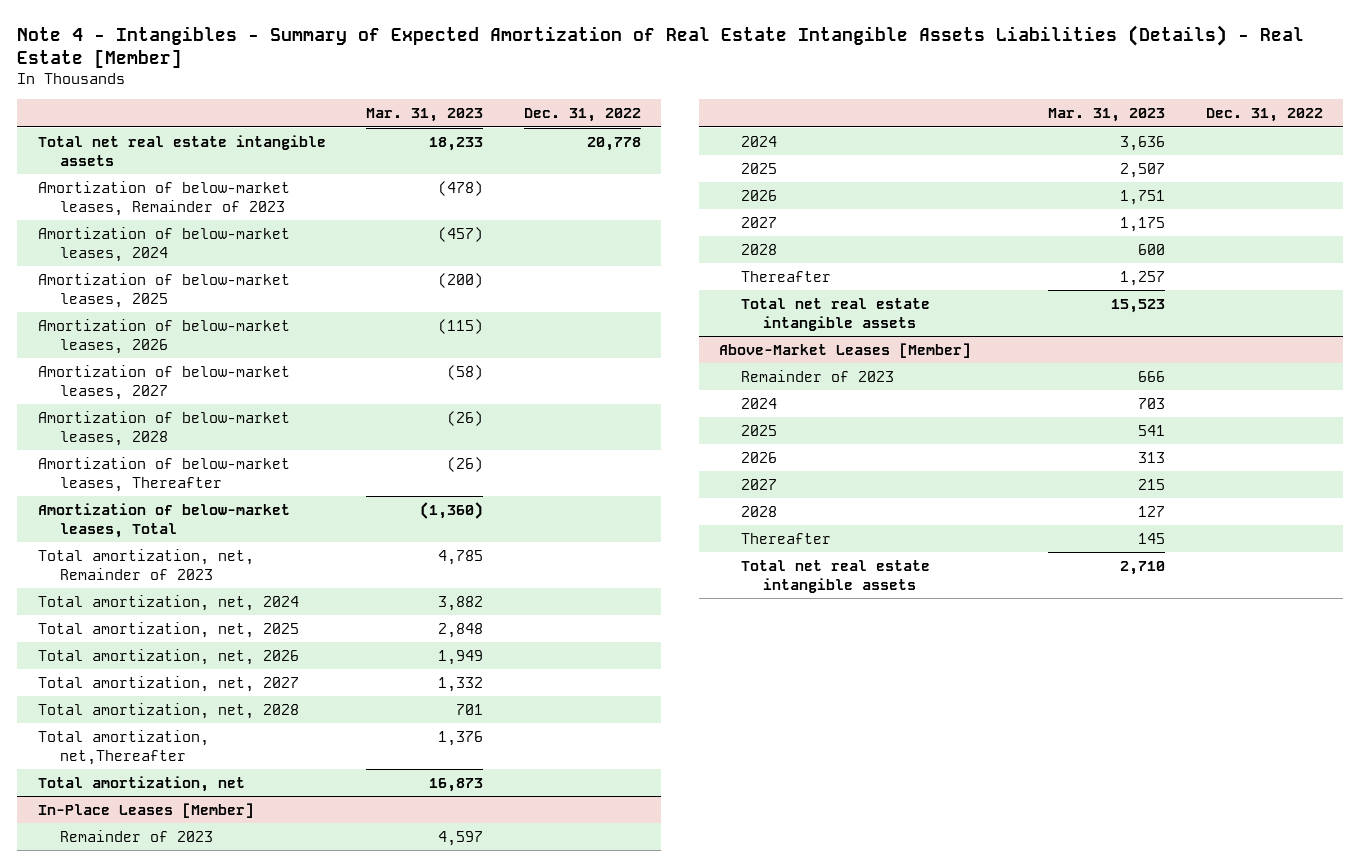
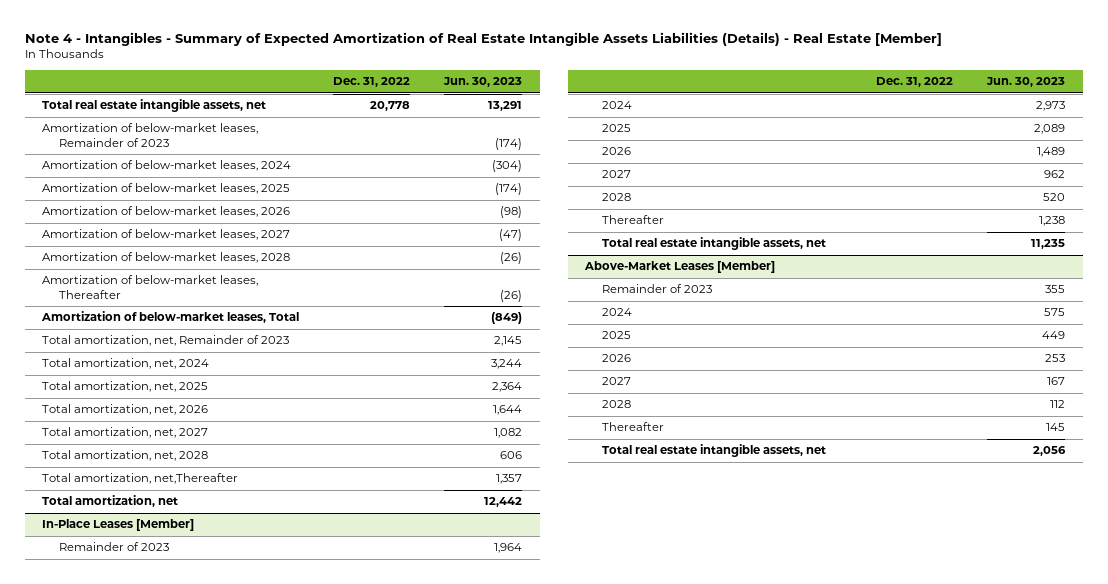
[366,108,484,123] Mar. 31, 2023 -> none
none -> [443,77,523,88] Jun. 30, 2023
[37,134,326,166] Total net real estate intangible assets -> [42,99,267,113] Total real estate intangible assets, net
[741,297,931,331] Total net real estate intangible assets -> [602,237,827,251] Total real estate intangible assets, net
[741,559,931,593] Total net real estate intangible assets -> [602,444,827,458] Total real estate intangible assets, net

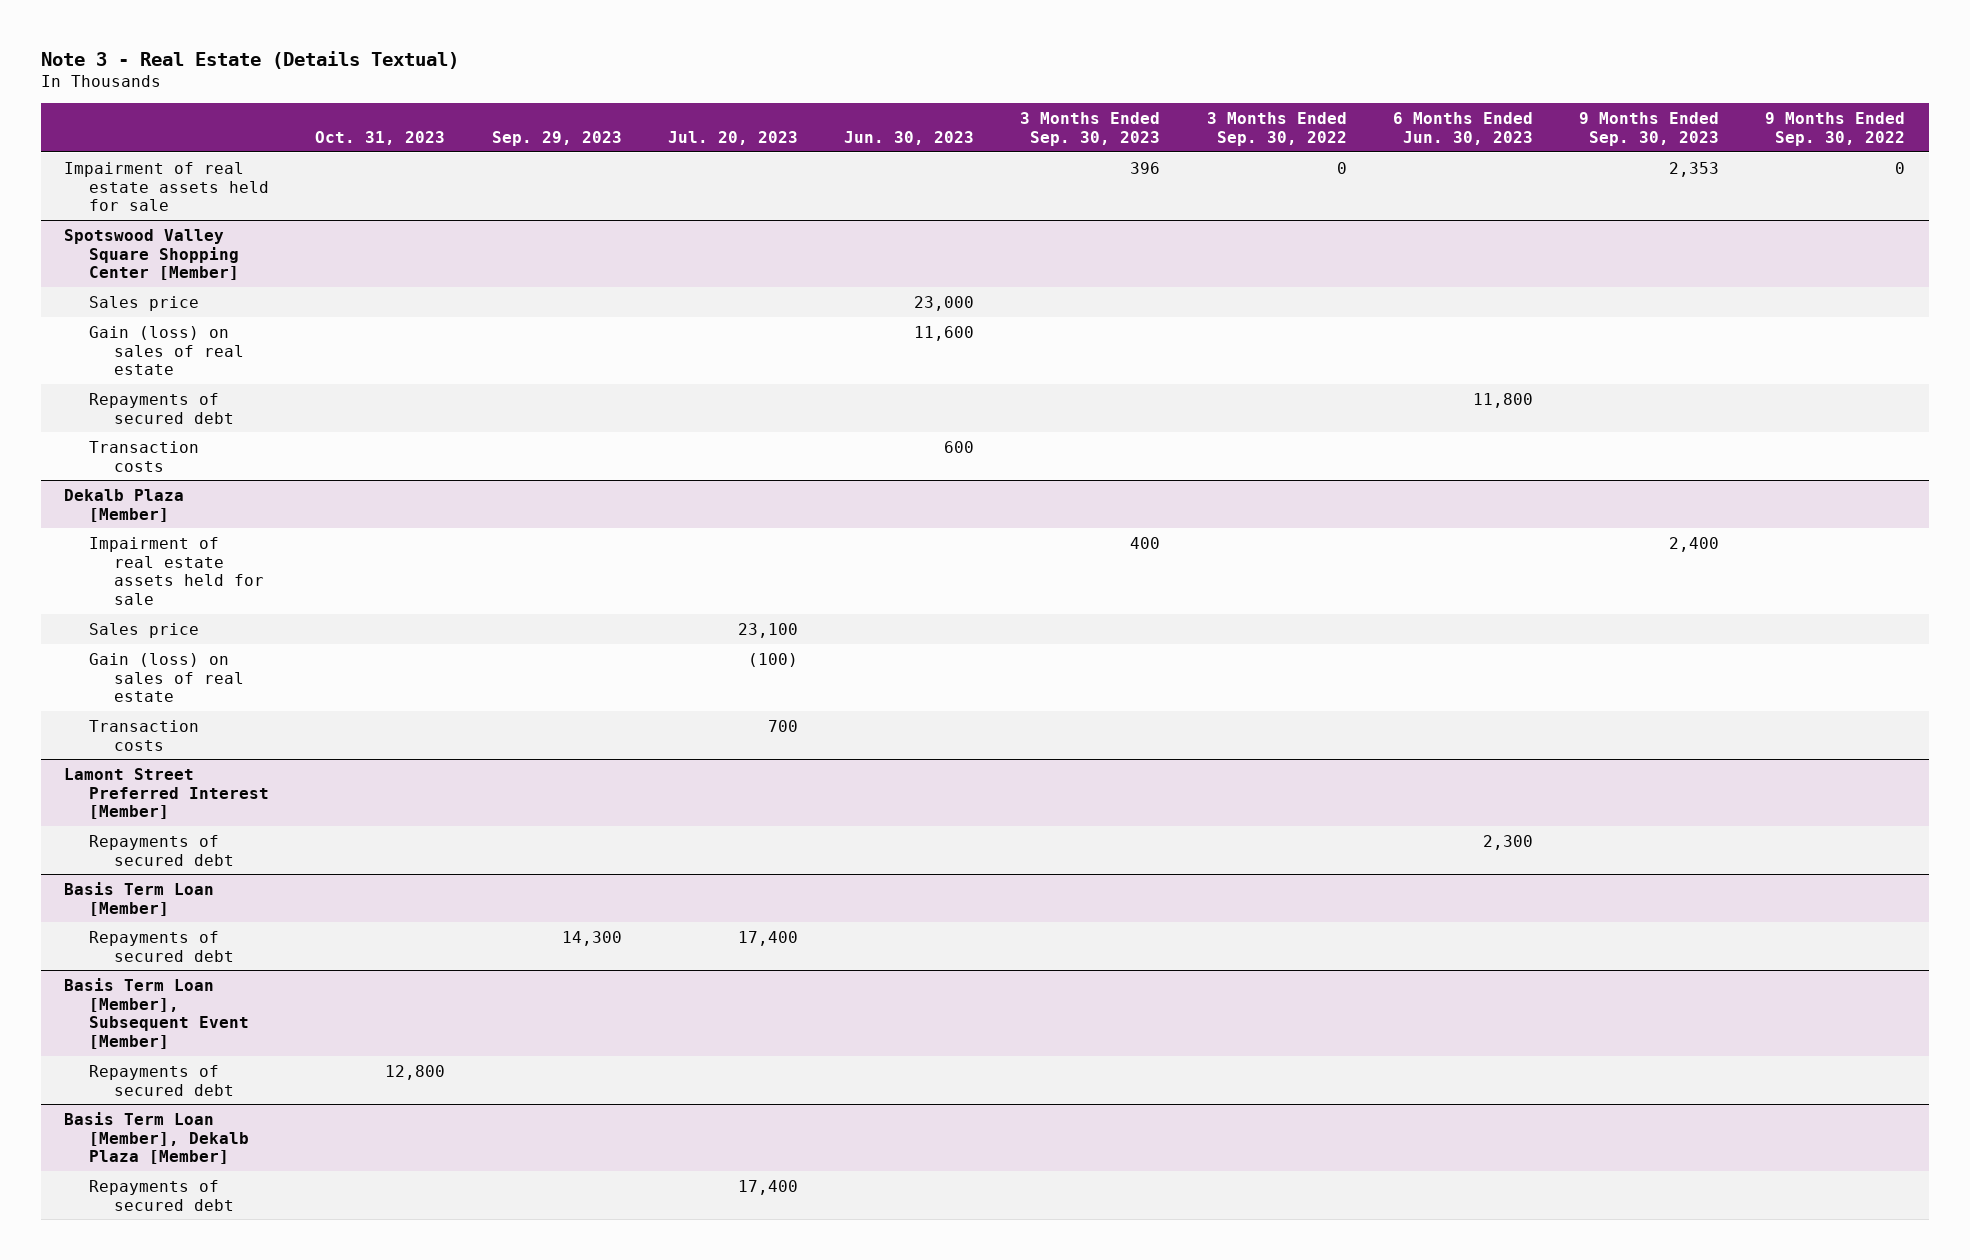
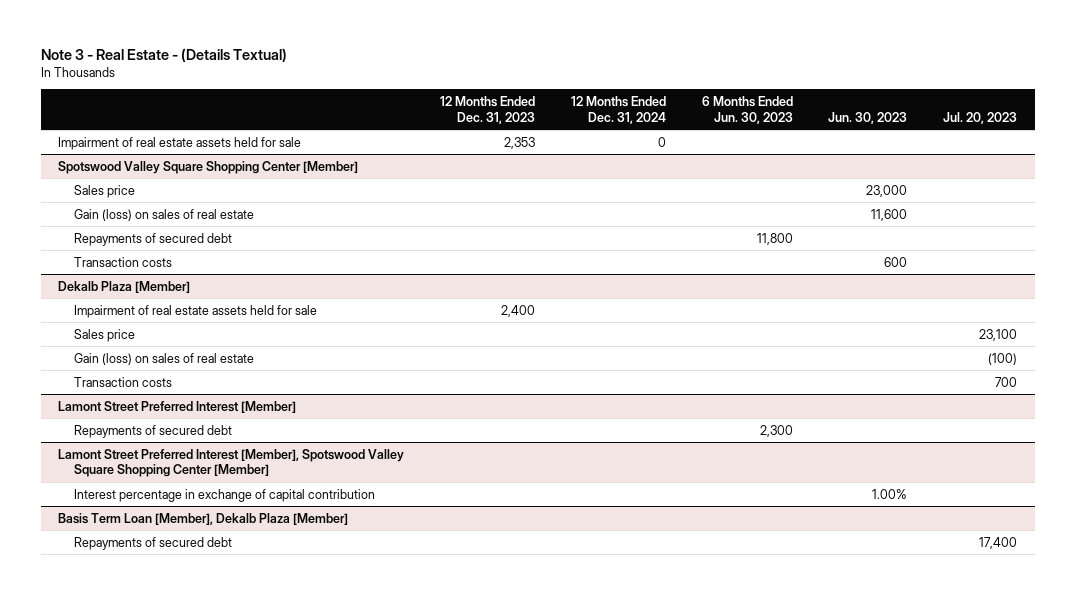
[41,50,460,69] Note 3 - Real Estate (Details Textual) -> [40,47,287,62] Note 3 - Real Estate - (Details Textual)
[315,130,446,145] Oct. 31, 2023 -> none
[491,130,622,146] Sep. 29, 2023 -> none
[1020,112,1161,146] 3 Months Ended Sep. 30, 2023 -> none
[1206,112,1347,146] 3 Months Ended Sep. 30, 2022 -> none
[1579,112,1720,146] 9 Months Ended Sep. 30, 2023 -> none
[1765,112,1906,146] 9 Months Ended Sep. 30, 2022 -> none
none -> [440,96,536,124] 12 Months Ended Dec. 31, 2023
none -> [570,96,666,124] 12 Months Ended Dec. 31, 2024
[64,881,215,916] Basis Term Loan [Member] -> none
[89,930,235,962] Repayments of secured debt -> none
[64,977,250,1050] Basis Term Loan [Member], Subsequent Event [Member] -> none
[89,1064,235,1096] Repayments of secured debt -> none
none -> [58,448,405,478] Lamont Street Preferred Interest [Member], Spotswood Valley Square Shopping Center [Member]
none -> [73,488,375,502] Interest percentage in exchange of capital contribution

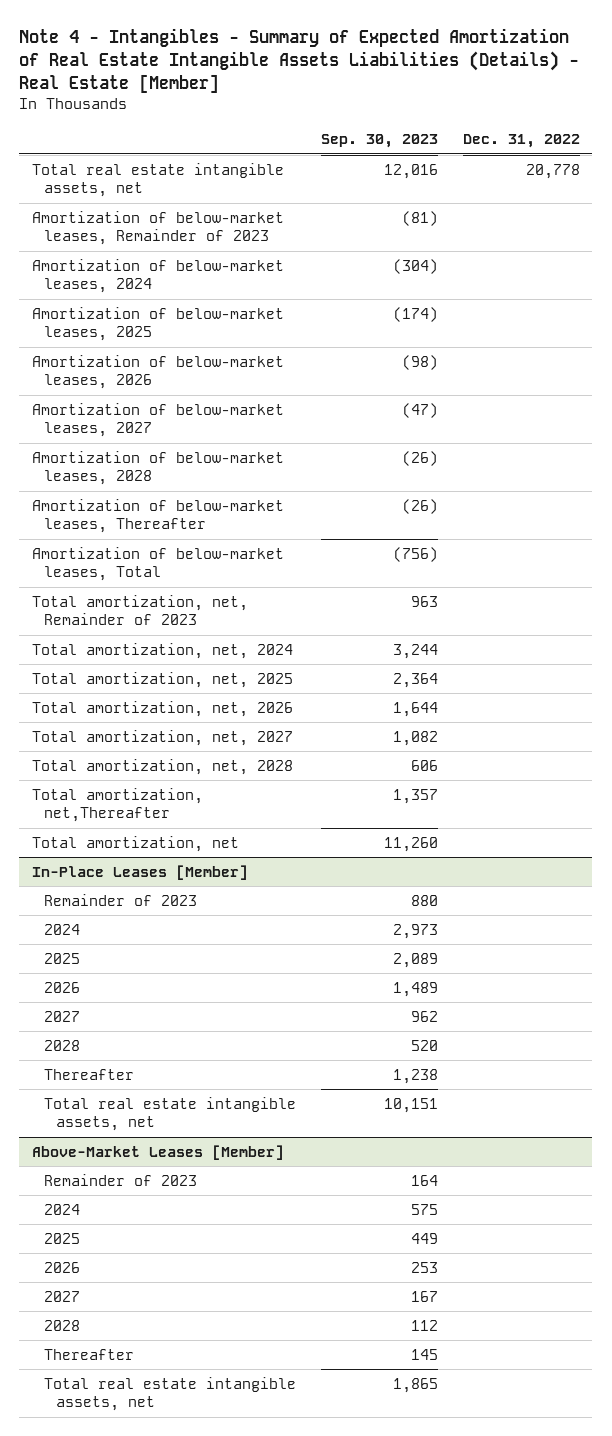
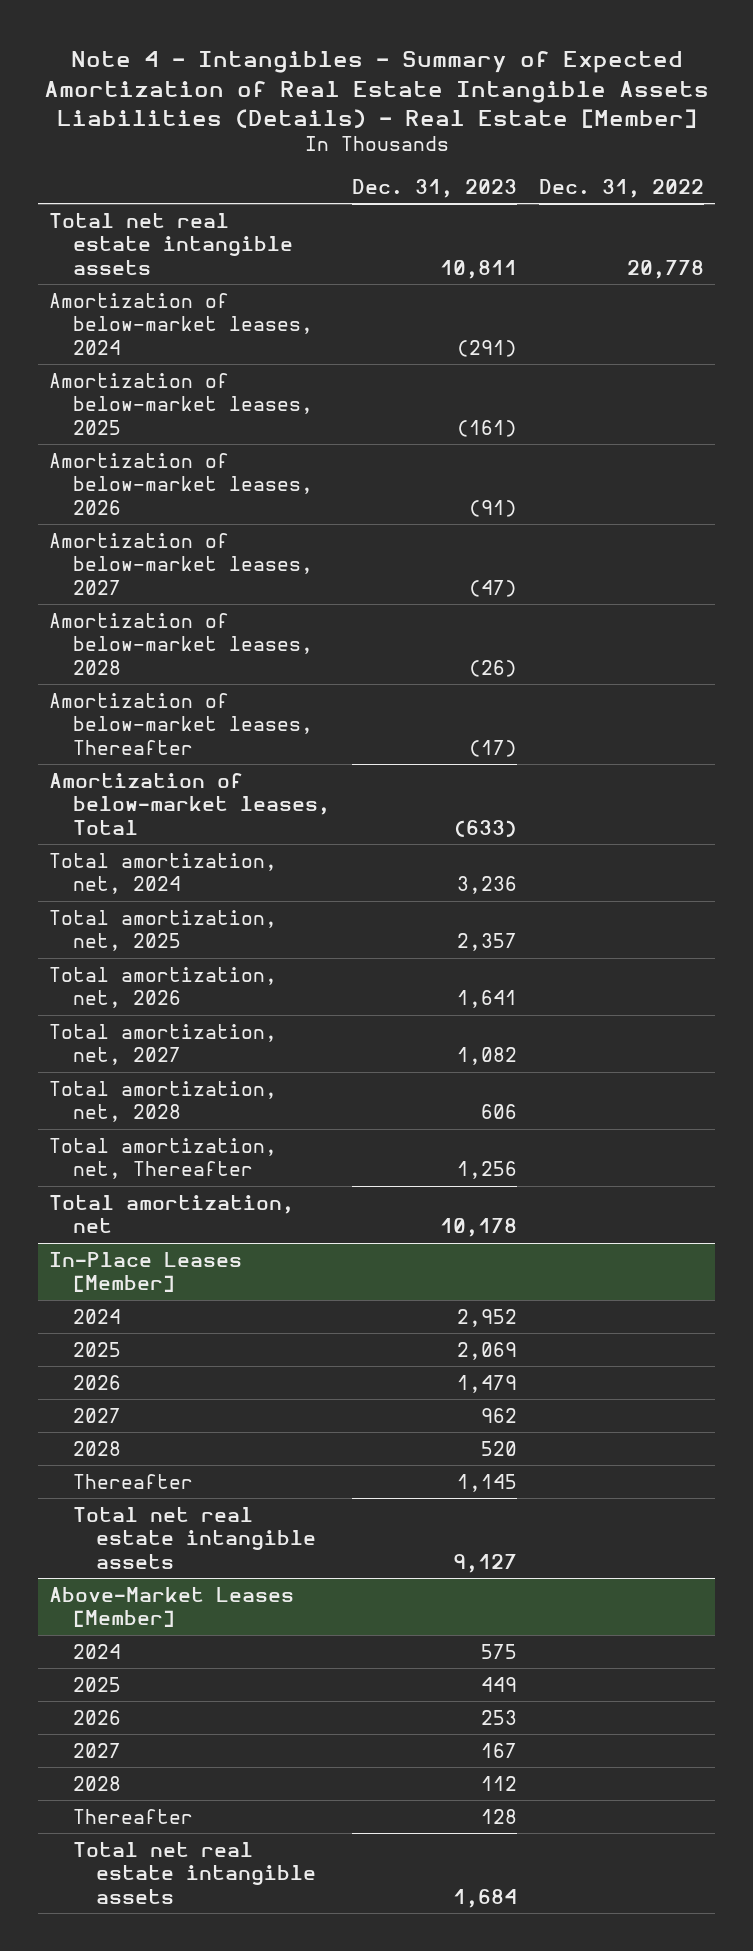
[320,134,438,149] Sep. 30, 2023 -> none
none -> [351,178,517,198] Dec. 31, 2023
[31,210,284,246] Amortization of below-market leases, Remainder of 2023 -> none
[31,162,284,198] Total real estate intangible assets, net -> [49,212,293,275] Total net real estate intangible assets
[31,594,248,626] Total amortization, net, Remainder of 2023 -> none
[31,787,203,823] Total amortization, net,Thereafter -> [49,1137,278,1180] Total amortization, net, Thereafter
[43,893,197,906] Remainder of 2023 -> none
[43,1096,296,1132] Total real estate intangible assets, net -> [72,1506,316,1569] Total net real estate intangible assets
[43,1173,197,1186] Remainder of 2023 -> none
[43,1376,296,1412] Total real estate intangible assets, net -> [72,1841,316,1904] Total net real estate intangible assets

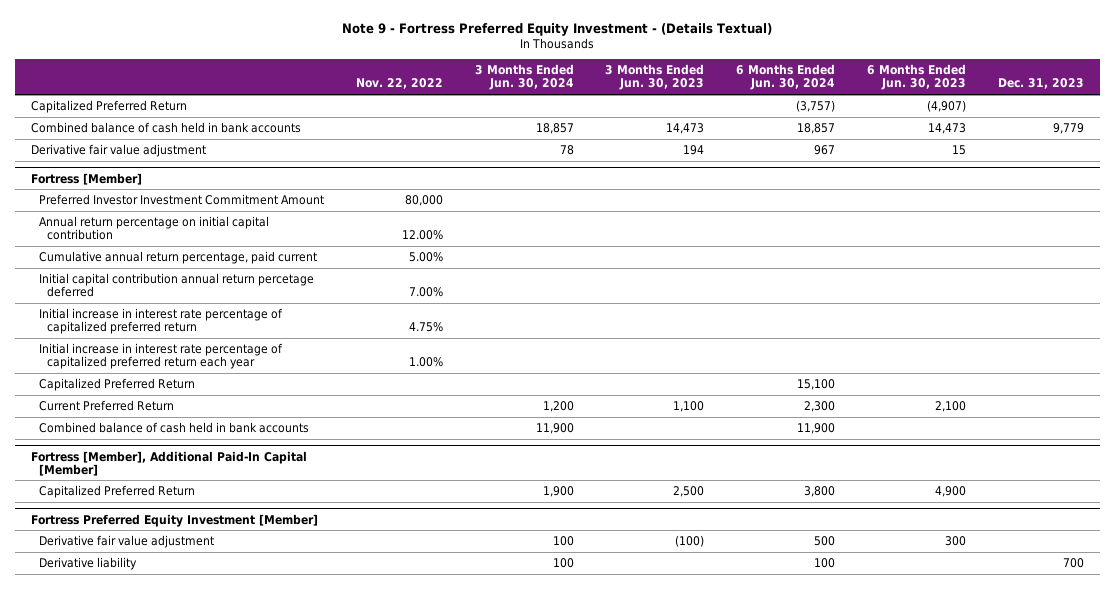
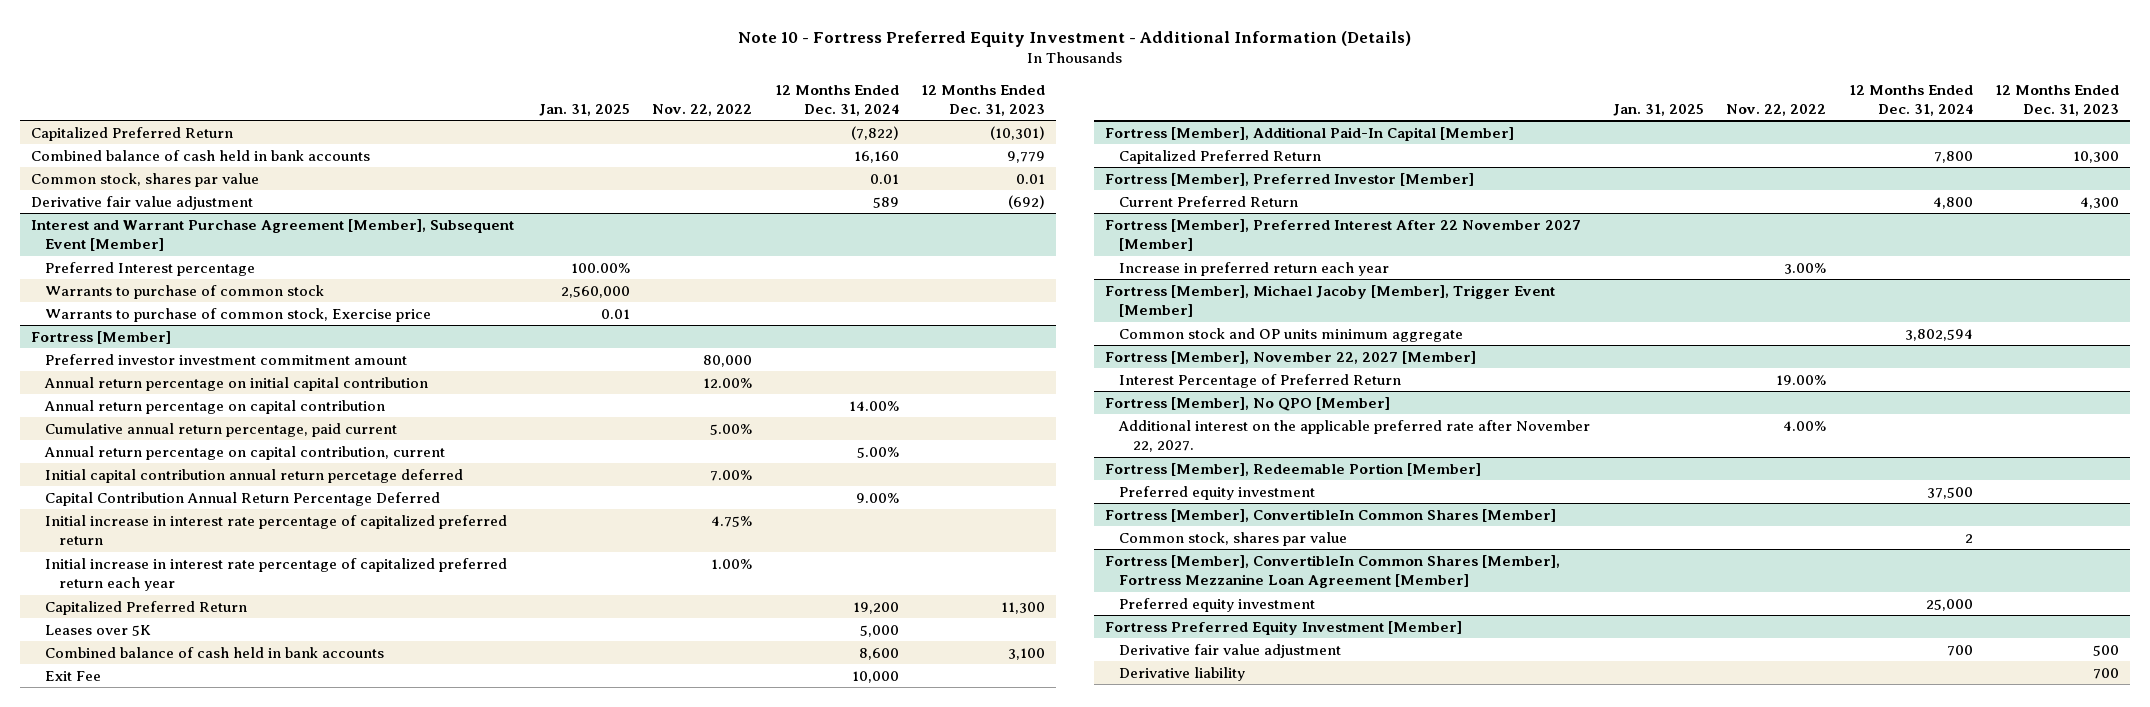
[342,22,773,36] Note 9 - Fortress Preferred Equity Investment - (Details Textual) -> [738,30,1412,47] Note 10 - Fortress Preferred Equity Investment - Additional Information (Details)
[474,64,574,91] 3 Months Ended Jun. 30, 2024 -> none
[605,64,705,91] 3 Months Ended Jun. 30, 2023 -> none
[736,64,836,91] 6 Months Ended Jun. 30, 2024 -> none
[867,64,967,91] 6 Months Ended Jun. 30, 2023 -> none
[997,78,1084,90] Dec. 31, 2023 -> none
none -> [538,103,630,116] Jan. 31, 2025
none -> [774,84,899,116] 12 Months Ended Dec. 31, 2024
none -> [921,84,1046,116] 12 Months Ended Dec. 31, 2023
none -> [31,172,260,187] Common stock, shares par value
none -> [31,218,515,252] Interest and Warrant Purchase Agreement [Member], Subsequent Event [Member]
none -> [45,261,256,276] Preferred Interest percentage
none -> [45,284,325,299] Warrants to purchase of common stock
none -> [45,307,432,322] Warrants to purchase of common stock, Exercise price
[39,194,325,206] Preferred Investor Investment Commitment Amount -> [45,353,408,365] Preferred investor investment commitment amount
none -> [44,399,386,414] Annual return percentage on capital contribution
none -> [44,445,446,460] Annual return percentage on capital contribution, current
none -> [45,491,441,506] Capital Contribution Annual Return Percentage Deferred
[39,400,175,412] Current Preferred Return -> none
none -> [45,624,152,636] Leases over 5K
none -> [45,670,102,681] Exit Fee
none -> [1104,172,1474,186] Fortress [Member], Preferred Investor [Member]
none -> [1119,195,1299,207] Current Preferred Return
none -> [1104,218,1581,252] Fortress [Member], Preferred Interest After 22 November 2027 [Member]
none -> [1119,261,1390,276] Increase in preferred return each year
none -> [1104,284,1555,318] Fortress [Member], Michael Jacoby [Member], Trigger Event [Member]
none -> [1119,327,1464,342] Common stock and OP units minimum aggregate
none -> [1104,350,1476,364] Fortress [Member], November 22, 2027 [Member]
none -> [1119,373,1402,388] Interest Percentage of Preferred Return
none -> [1104,396,1390,411] Fortress [Member], No QPO [Member]
none -> [1118,419,1591,453] Additional interest on the applicable preferred rate after November 22, 2027.
none -> [1104,462,1481,476] Fortress [Member], Redeemable Portion [Member]
none -> [1119,485,1316,500] Preferred equity investment
none -> [1104,508,1556,522] Fortress [Member], ConvertibleIn Common Shares [Member]
none -> [1119,531,1348,546] Common stock, shares par value
none -> [1104,554,1560,589] Fortress [Member], ConvertibleIn Common Shares [Member], Fortress Mezzanine Loan Agreement [Member]
none -> [1119,597,1316,612] Preferred equity investment

